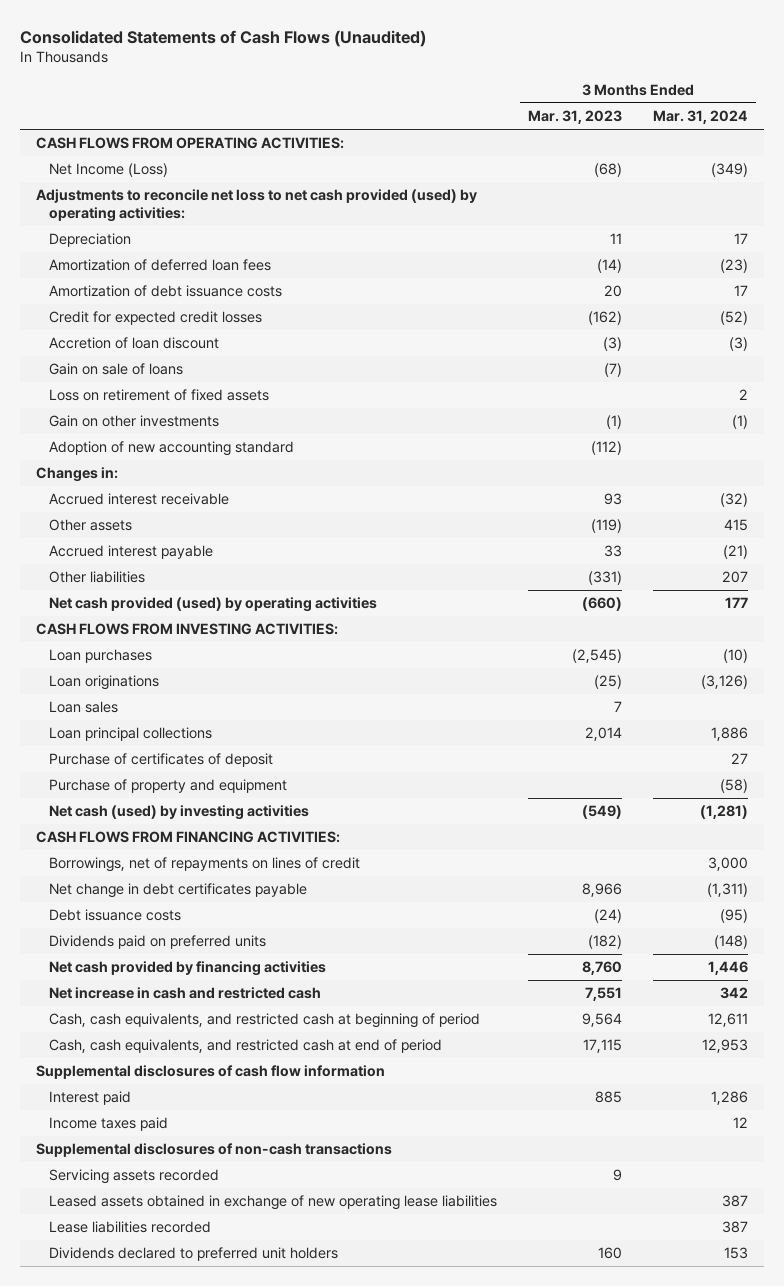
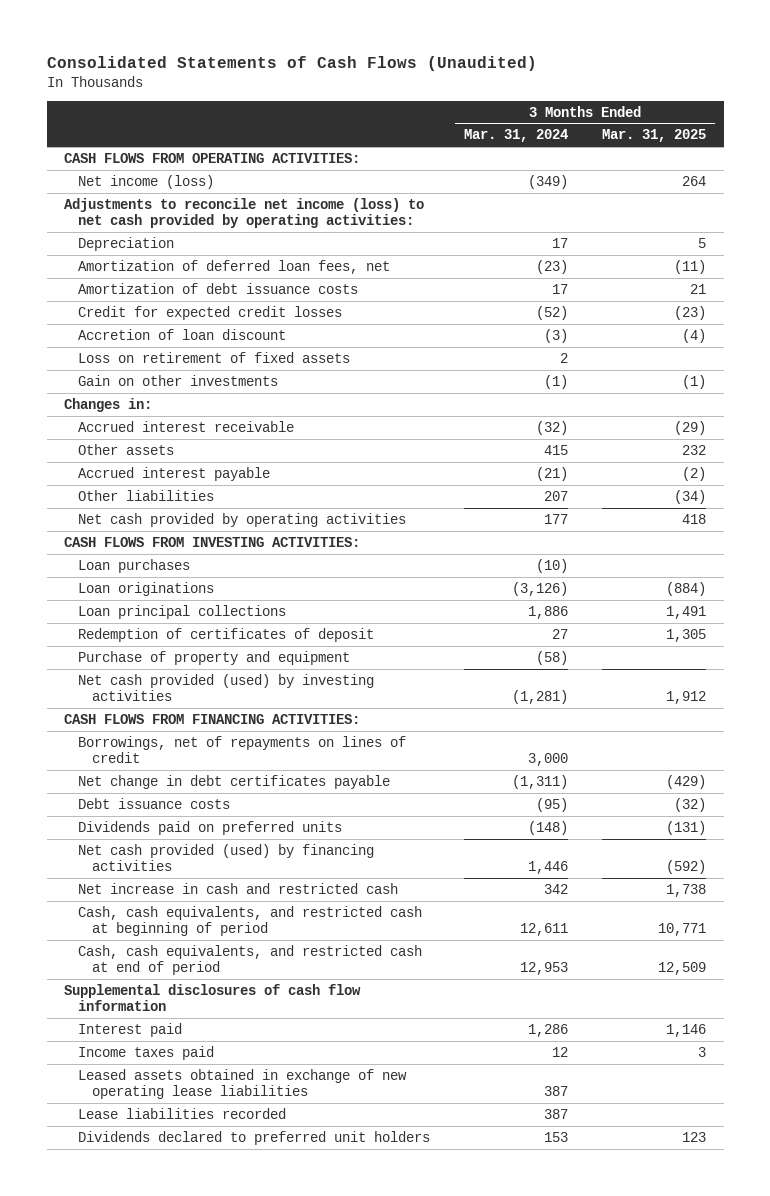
[528,110,623,125] Mar. 31, 2023 -> none
none -> [602,129,707,143] Mar. 31, 2025
[48,163,168,178] Net Income (Loss) -> [77,174,214,189] Net income (loss)
[35,189,477,222] Adjustments to reconcile net loss to net cash provided (used) by operating activities: -> [63,197,424,229] Adjustments to reconcile net income (loss) to net cash provided by operating activities:
[48,259,271,272] Amortization of deferred loan fees -> [77,259,390,274] Amortization of deferred loan fees, net
[48,363,183,376] Gain on sale of loans -> none
[48,441,294,457] Adoption of new accounting standard -> none
[48,597,377,613] Net cash provided (used) by operating activities -> [77,512,406,527] Net cash provided by operating activities
[48,701,118,714] Loan sales -> none
[48,753,273,768] Purchase of certificates of deposit -> [77,627,374,642] Redemption of certificates of deposit
[48,805,309,821] Net cash (used) by investing activities -> [77,673,374,702] Net cash provided (used) by investing activities
[48,961,326,977] Net cash provided by financing activities -> [77,843,374,872] Net cash provided (used) by financing activities
[35,1143,392,1158] Supplemental disclosures of non-cash transactions -> none
[48,1169,219,1185] Servicing assets recorded -> none

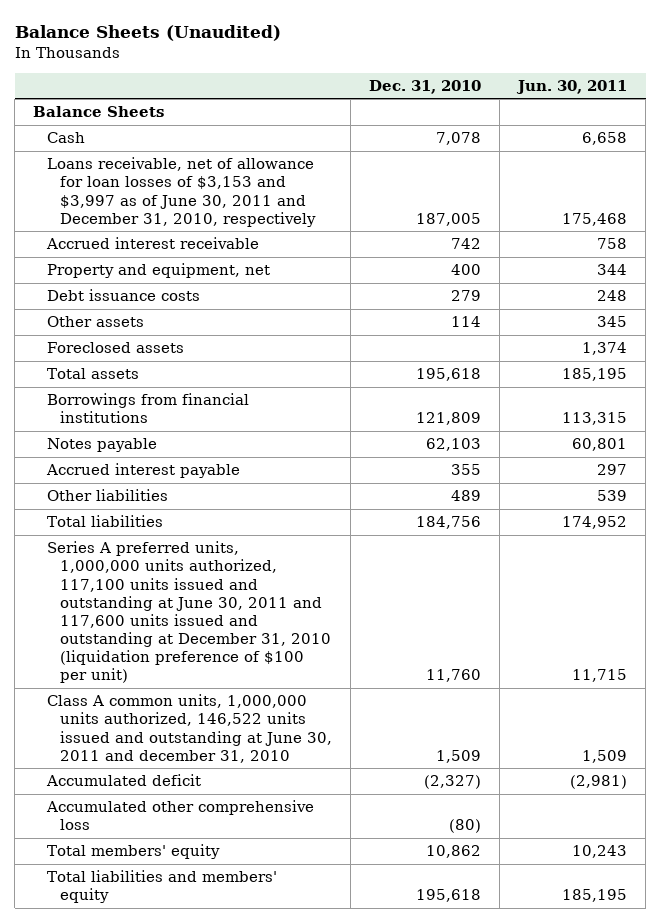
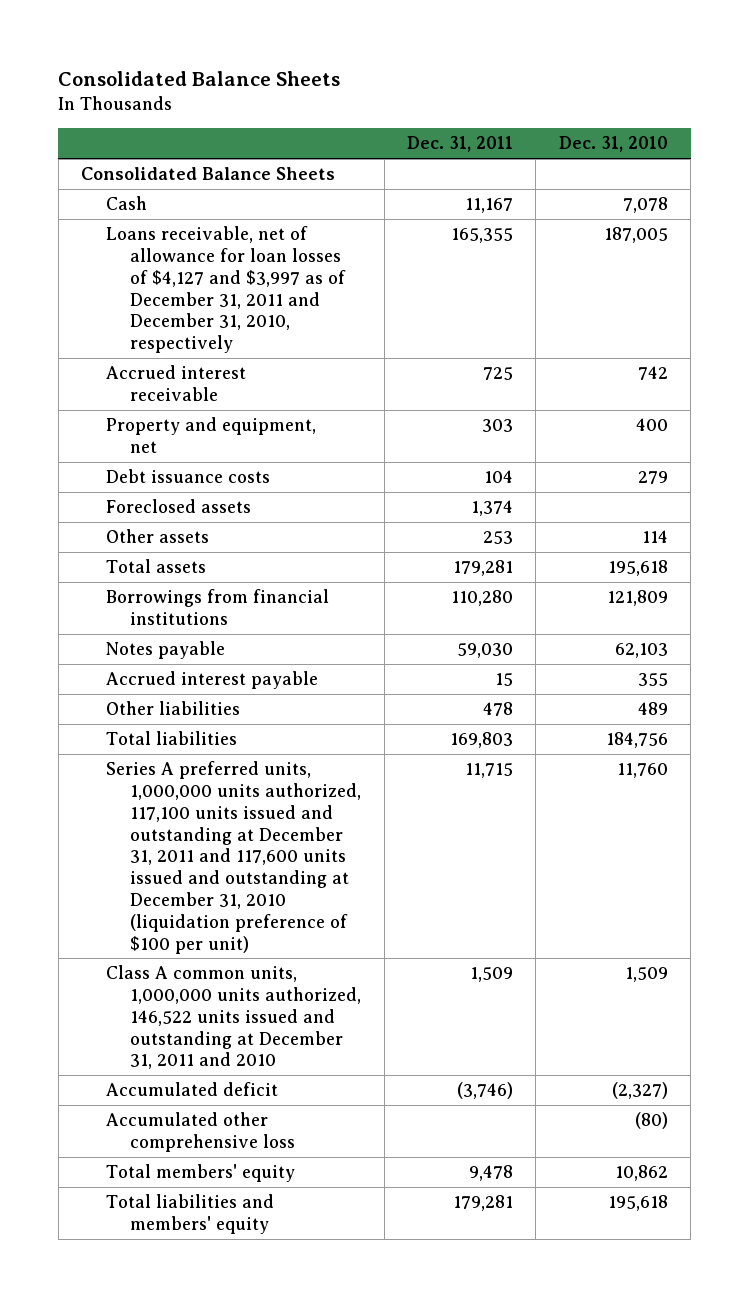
[14,24,281,41] Balance Sheets (Unaudited) -> [58,71,341,87] Consolidated Balance Sheets
[516,79,628,94] Jun. 30, 2011 -> none
none -> [406,136,513,153] Dec. 31, 2011
[33,106,165,118] Balance Sheets -> [81,167,336,181] Consolidated Balance Sheets
[46,157,317,227] Loans receivable, net of allowance for loan losses of $3,153 and $3,997 as of June 30, 2011 and December 31, 2010, respectively -> [105,226,347,354] Loans receivable, net of allowance for loan losses of $4,127 and $3,997 as of December 31, 2011 and December 31, 2010, respectively
[46,316,144,328] Other assets -> [105,529,209,544] Other assets
[46,541,332,684] Series A preferred units, 1,000,000 units authorized, 117,100 units issued and outstanding at June 30, 2011 and 117,600 units issued and outstanding at December 31, 2010 (liquidation preference of $100 per unit) -> [105,761,362,954] Series A preferred units, 1,000,000 units authorized, 117,100 units issued and outstanding at December 31, 2011 and 117,600 units issued and outstanding at December 31, 2010 (liquidation preference of $100 per unit)
[46,694,333,763] Class A common units, 1,000,000 units authorized, 146,522 units issued and outstanding at June 30, 2011 and december 31, 2010 -> [105,965,362,1070] Class A common units, 1,000,000 units authorized, 146,522 units issued and outstanding at December 31, 2011 and 2010

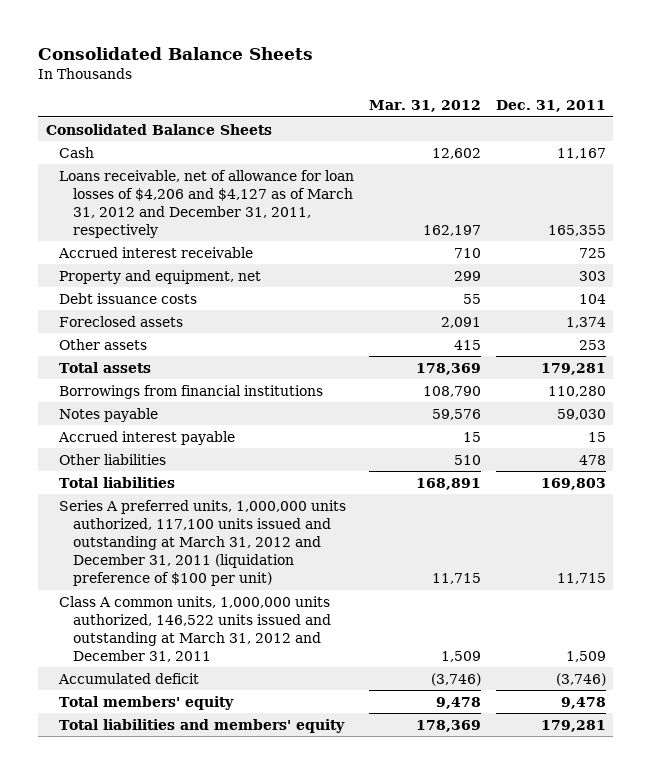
[558,136,668,153] Dec. 31, 2010 -> none
none -> [369,100,482,113] Mar. 31, 2012
[105,226,347,354] Loans receivable, net of allowance for loan losses of $4,127 and $3,997 as of December 31, 2011 and December 31, 2010, respectively -> [59,169,355,239] Loans receivable, net of allowance for loan losses of $4,206 and $4,127 as of March 31, 2012 and December 31, 2011, respectively
[105,761,362,954] Series A preferred units, 1,000,000 units authorized, 117,100 units issued and outstanding at December 31, 2011 and 117,600 units issued and outstanding at December 31, 2010 (liquidation preference of $100 per unit) -> [59,499,347,587] Series A preferred units, 1,000,000 units authorized, 117,100 units issued and outstanding at March 31, 2012 and December 31, 2011 (liquidation preference of $100 per unit)
[105,965,362,1070] Class A common units, 1,000,000 units authorized, 146,522 units issued and outstanding at December 31, 2011 and 2010 -> [59,595,331,663] Class A common units, 1,000,000 units authorized, 146,522 units issued and outstanding at March 31, 2012 and December 31, 2011
[105,1112,296,1152] Accumulated other comprehensive loss -> none

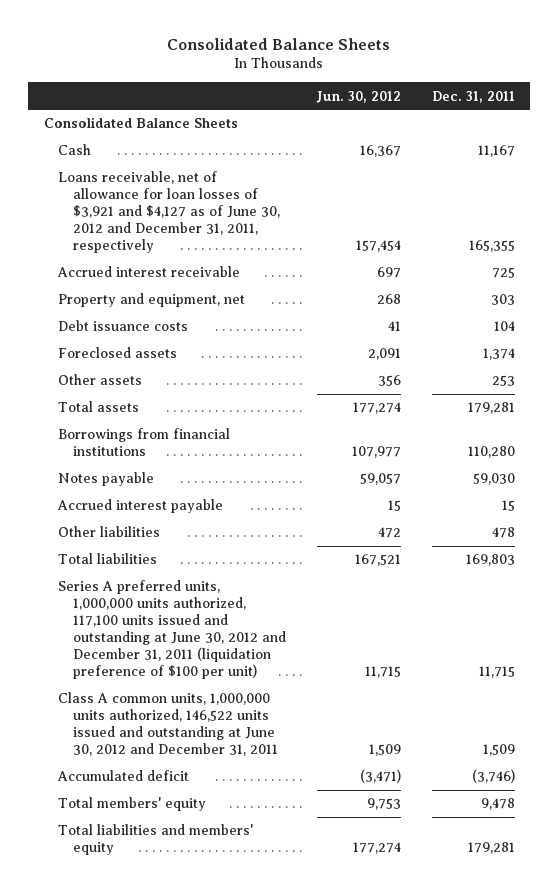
[369,100,482,113] Mar. 31, 2012 -> none
none -> [316,90,402,103] Jun. 30, 2012
[59,169,355,239] Loans receivable, net of allowance for loan losses of $4,206 and $4,127 as of March 31, 2012 and December 31, 2011, respectively -> [58,171,281,254] Loans receivable, net of allowance for loan losses of $3,921 and $4,127 as of June 30, 2012 and December 31, 2011, respectively
[59,499,347,587] Series A preferred units, 1,000,000 units authorized, 117,100 units issued and outstanding at March 31, 2012 and December 31, 2011 (liquidation preference of $100 per unit) -> [58,580,287,680] Series A preferred units, 1,000,000 units authorized, 117,100 units issued and outstanding at June 30, 2012 and December 31, 2011 (liquidation preference of $100 per unit)
[59,595,331,663] Class A common units, 1,000,000 units authorized, 146,522 units issued and outstanding at March 31, 2012 and December 31, 2011 -> [58,692,279,757] Class A common units, 1,000,000 units authorized, 146,522 units issued and outstanding at June 30, 2012 and December 31, 2011

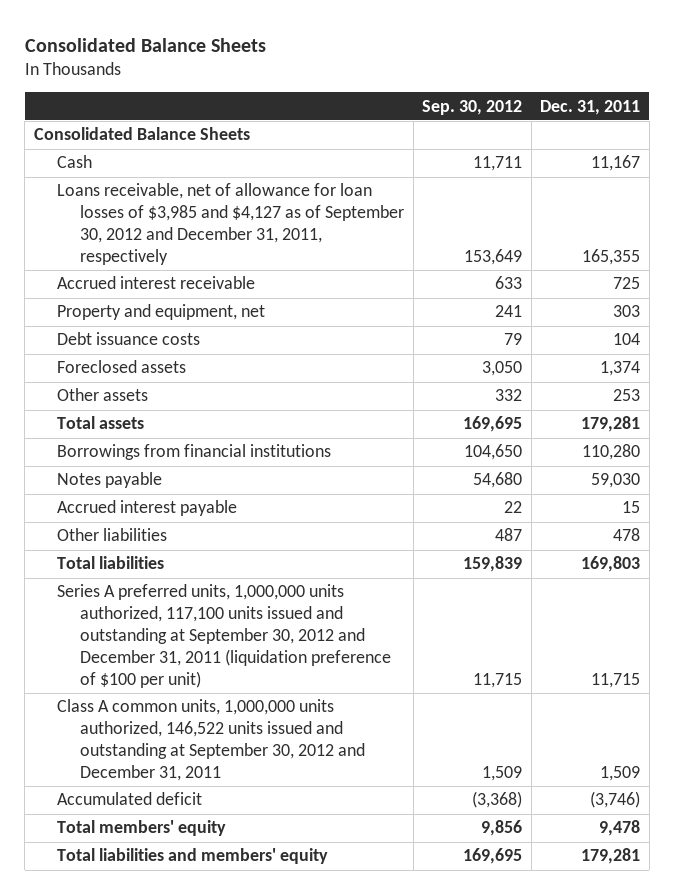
[316,90,402,103] Jun. 30, 2012 -> none
none -> [422,99,523,115] Sep. 30, 2012
[58,171,281,254] Loans receivable, net of allowance for loan losses of $3,921 and $4,127 as of June 30, 2012 and December 31, 2011, respectively -> [57,183,405,265] Loans receivable, net of allowance for loan losses of $3,985 and $4,127 as of September 30, 2012 and December 31, 2011, respectively
[58,580,287,680] Series A preferred units, 1,000,000 units authorized, 117,100 units issued and outstanding at June 30, 2012 and December 31, 2011 (liquidation preference of $100 per unit) -> [57,584,392,688] Series A preferred units, 1,000,000 units authorized, 117,100 units issued and outstanding at September 30, 2012 and December 31, 2011 (liquidation preference of $100 per unit)
[58,692,279,757] Class A common units, 1,000,000 units authorized, 146,522 units issued and outstanding at June 30, 2012 and December 31, 2011 -> [57,699,366,781] Class A common units, 1,000,000 units authorized, 146,522 units issued and outstanding at September 30, 2012 and December 31, 2011

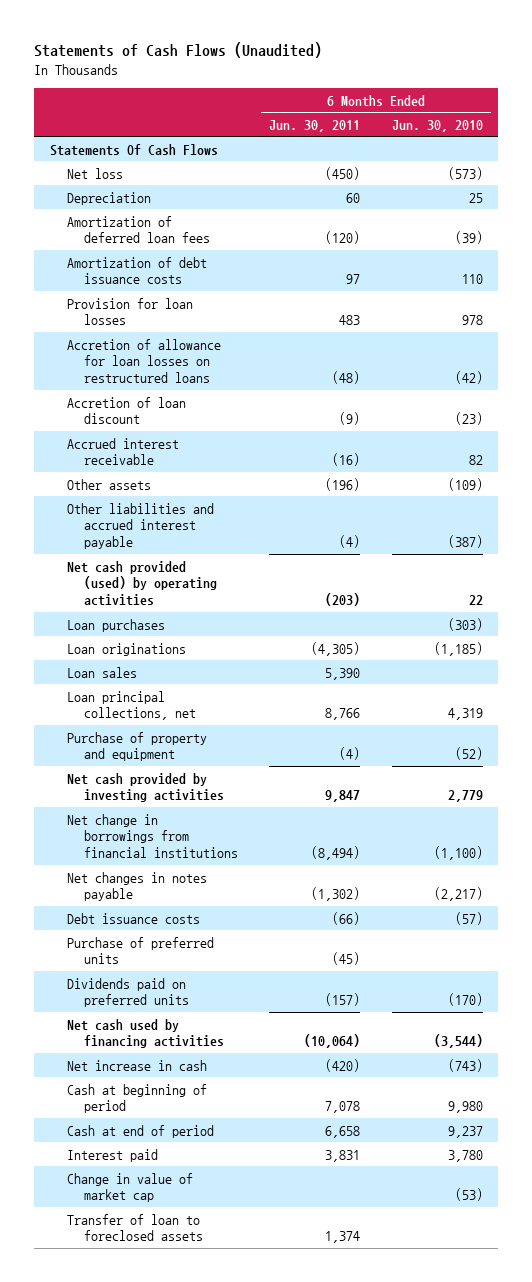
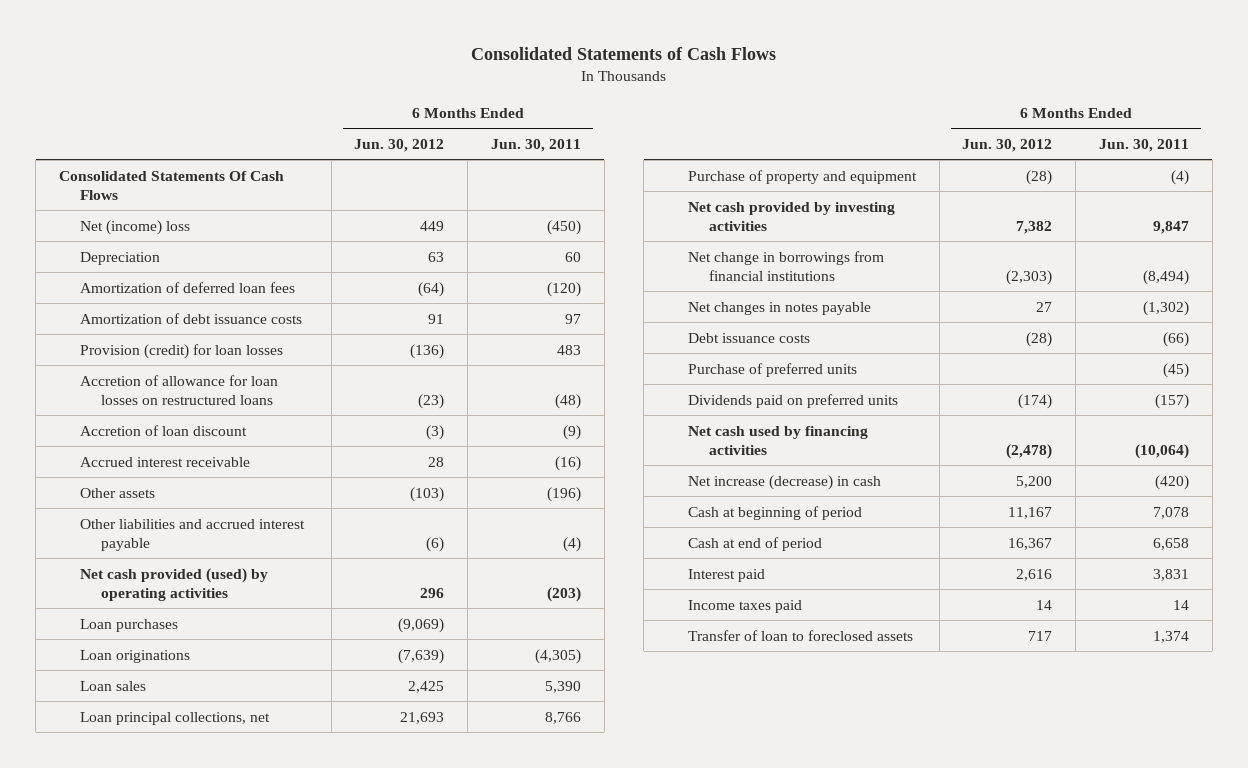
[33,42,322,59] Statements of Cash Flows (Unaudited) -> [470,47,776,61] Consolidated Statements of Cash Flows
[391,119,483,132] Jun. 30, 2010 -> none
none -> [354,138,445,152] Jun. 30, 2012
[49,143,218,156] Statements Of Cash Flows -> [58,170,284,201] Consolidated Statements Of Cash Flows
[66,167,123,179] Net loss -> [79,219,190,235] Net (income) loss
[66,297,193,326] Provision for loan losses -> [79,343,283,359] Provision (credit) for loan losses
[66,1059,207,1071] Net increase in cash -> [687,474,881,490] Net increase (decrease) in cash
[66,1172,193,1203] Change in value of market cap -> none
none -> [687,599,802,613] Income taxes paid

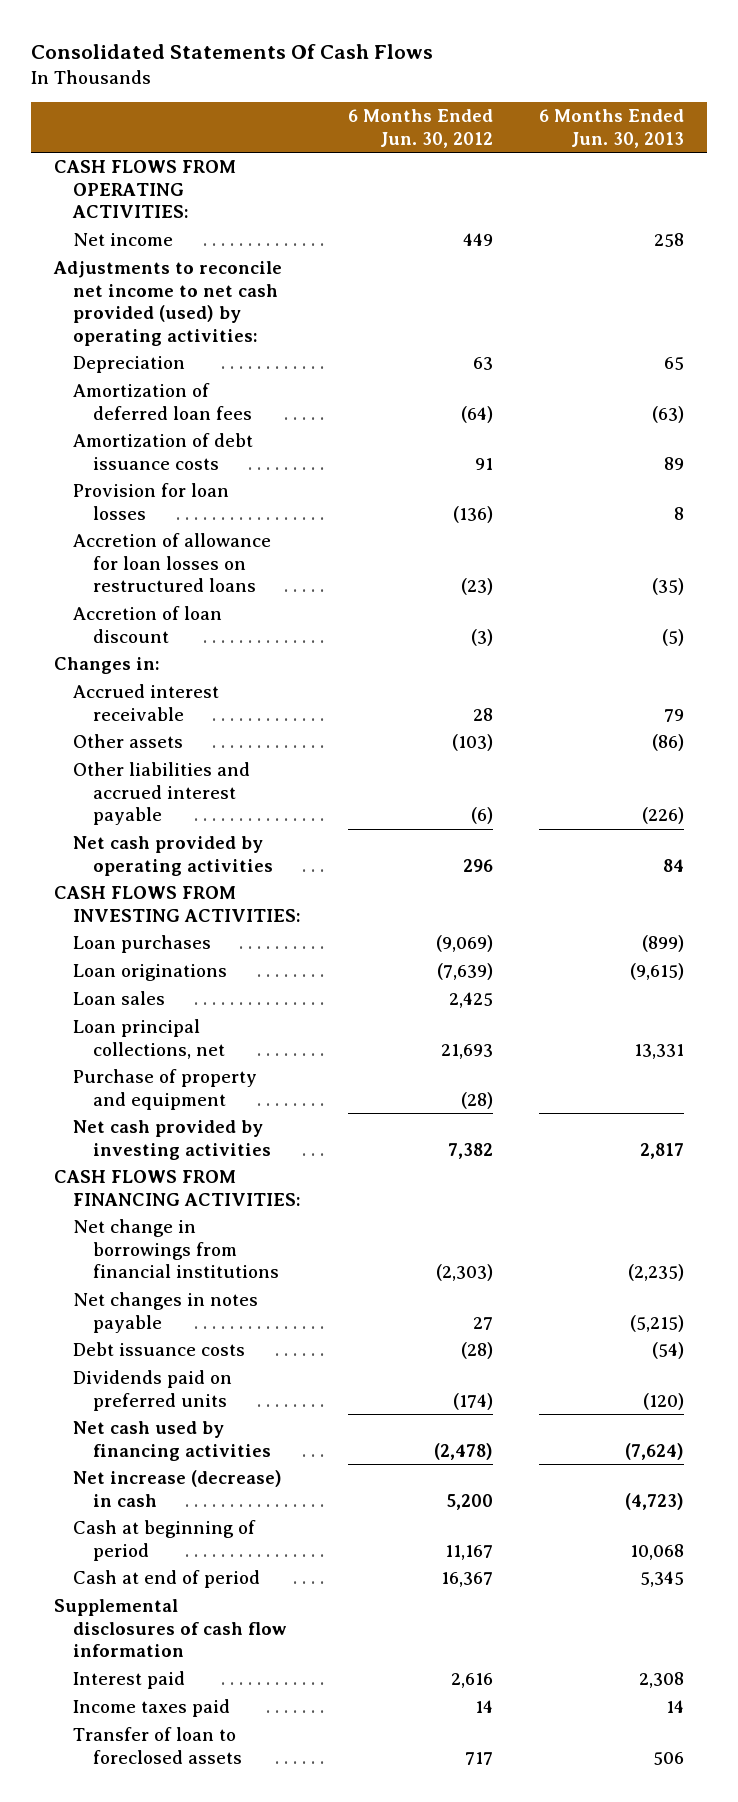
[470,47,776,61] Consolidated Statements of Cash Flows -> [30,43,433,59] Consolidated Statements Of Cash Flows
[490,138,581,152] Jun. 30, 2011 -> none
none -> [539,109,685,148] 6 Months Ended Jun. 30, 2013
[58,170,284,201] Consolidated Statements Of Cash Flows -> none
none -> [53,160,236,219] CASH FLOWS FROM OPERATING ACTIVITIES:
[79,219,190,235] Net (income) loss -> [73,233,174,247] Net income
none -> [52,261,282,346] Adjustments to reconcile net income to net cash provided (used) by operating activities:
[79,343,283,359] Provision (credit) for loan losses -> [73,483,230,520] Provision for loan losses
none -> [53,657,160,675] Changes in:
[79,567,268,602] Net cash provided (used) by operating activities -> [73,836,273,876] Net cash provided by operating activities
none -> [53,886,302,922] CASH FLOWS FROM INVESTING ACTIVITIES:
none -> [53,1170,302,1206] CASH FLOWS FROM FINANCING ACTIVITIES:
[687,362,857,377] Purchase of preferred units -> none
none -> [53,1599,288,1658] Supplemental disclosures of cash flow information

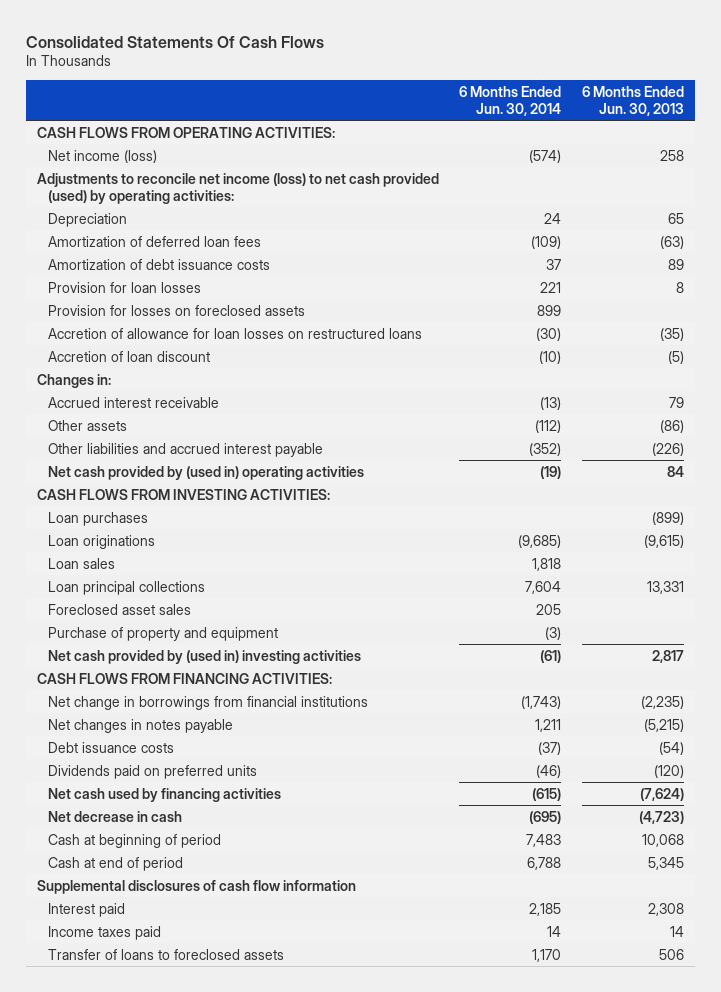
[347,109,493,148] 6 Months Ended Jun. 30, 2012 -> none
none -> [459,85,562,116] 6 Months Ended Jun. 30, 2014
[73,233,174,247] Net income -> [47,149,157,163] Net income (loss)
[52,261,282,346] Adjustments to reconcile net income to net cash provided (used) by operating activities: -> [36,172,439,204] Adjustments to reconcile net income (loss) to net cash provided (used) by operating activities:
none -> [47,304,305,316] Provision for losses on foreclosed assets
[73,836,273,876] Net cash provided by operating activities -> [47,465,364,480] Net cash provided by (used in) operating activities
[73,1019,225,1059] Loan principal collections, net -> [47,580,205,595] Loan principal collections
none -> [47,603,191,615] Foreclosed asset sales
[73,1120,271,1160] Net cash provided by investing activities -> [47,649,361,664] Net cash provided by (used in) investing activities
[73,1470,283,1507] Net increase (decrease) in cash -> [47,810,182,822] Net decrease in cash
[73,1727,242,1764] Transfer of loan to foreclosed assets -> [47,948,284,960] Transfer of loans to foreclosed assets

